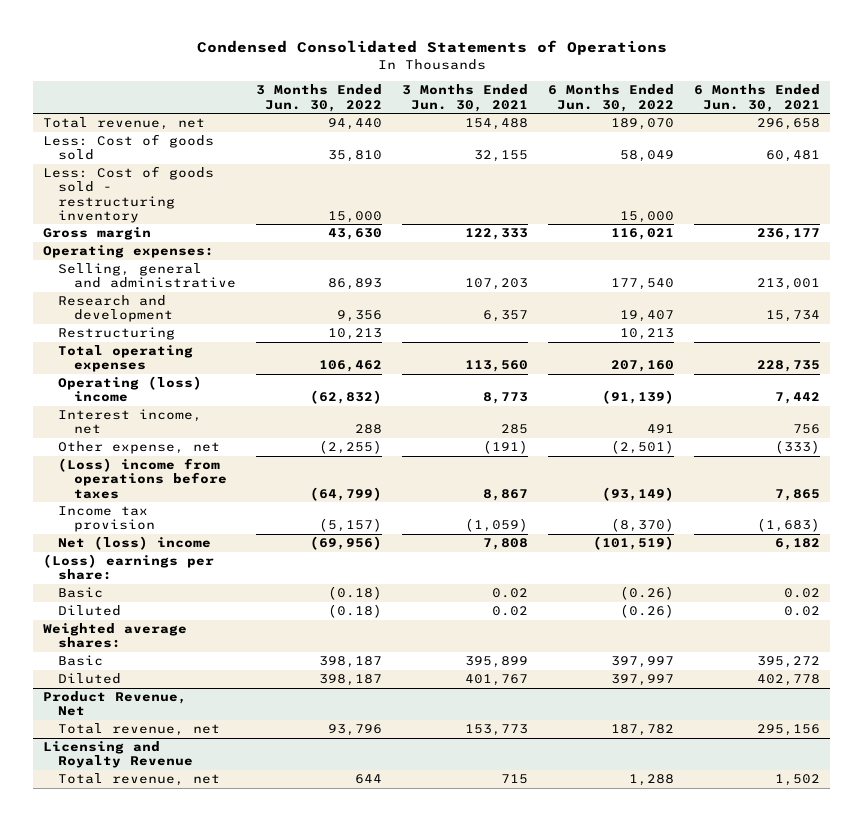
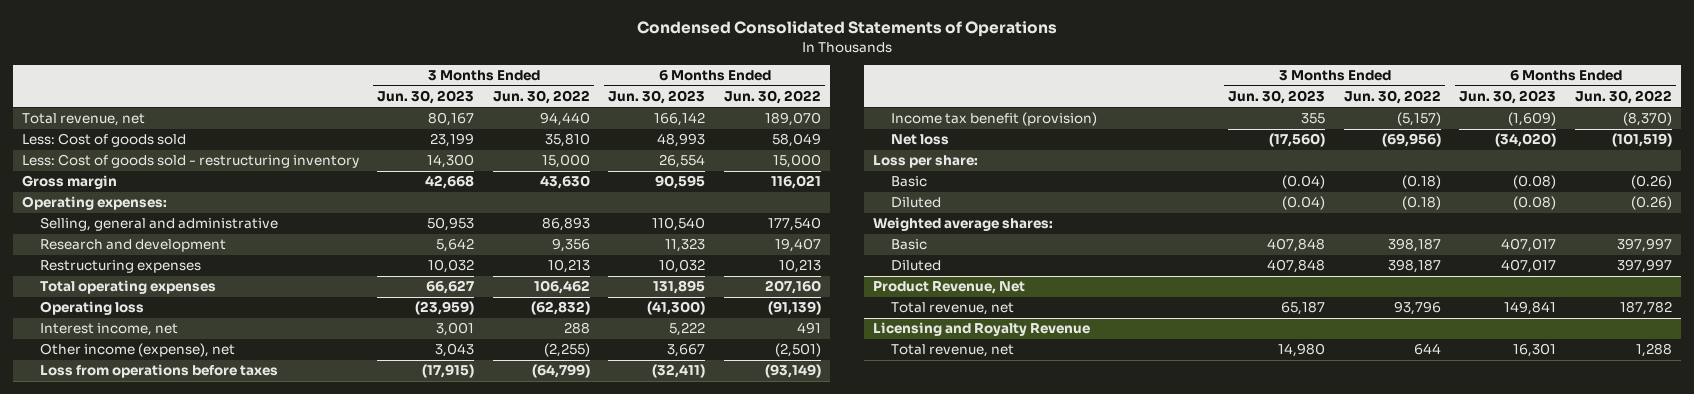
[401,84,528,112] 3 Months Ended Jun. 30, 2021 -> none
[693,84,820,112] 6 Months Ended Jun. 30, 2021 -> none
none -> [377,90,475,105] Jun. 30, 2023
none -> [608,90,706,105] Jun. 30, 2023
[58,327,176,341] Restructuring -> [40,260,202,274] Restructuring expenses
[58,376,203,403] Operating (loss) income -> [40,301,145,316] Operating loss
[58,441,221,455] Other expense, net -> [40,343,236,358] Other income (expense), net
[58,458,227,499] (Loss) income from operations before taxes -> [40,364,279,379] Loss from operations before taxes
[58,506,155,533] Income tax provision -> [891,112,1098,127] Income tax benefit (provision)
[58,536,212,551] Net (loss) income -> [891,134,950,146] Net loss
[43,554,215,581] (Loss) earnings per share: -> [872,155,978,169] Loss per share:

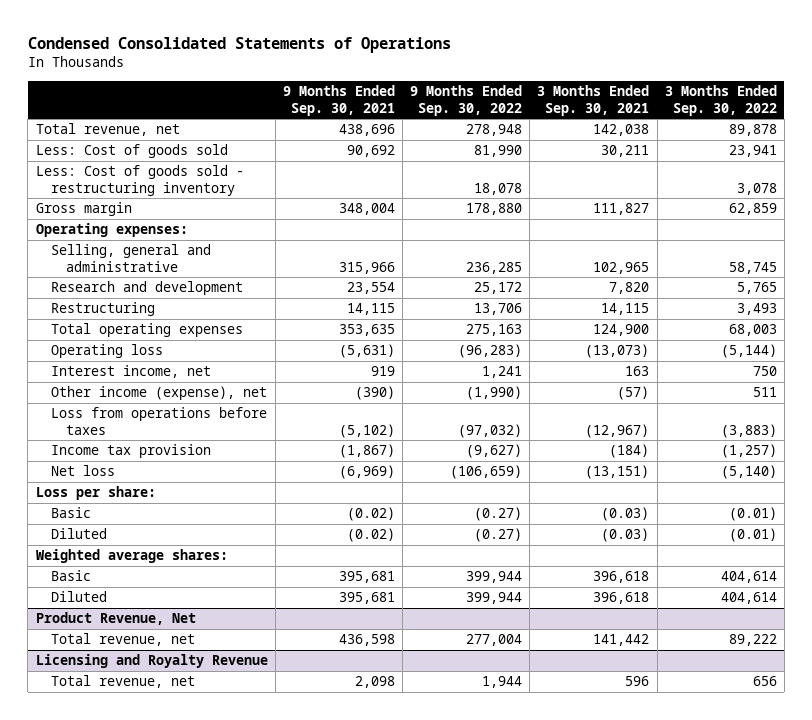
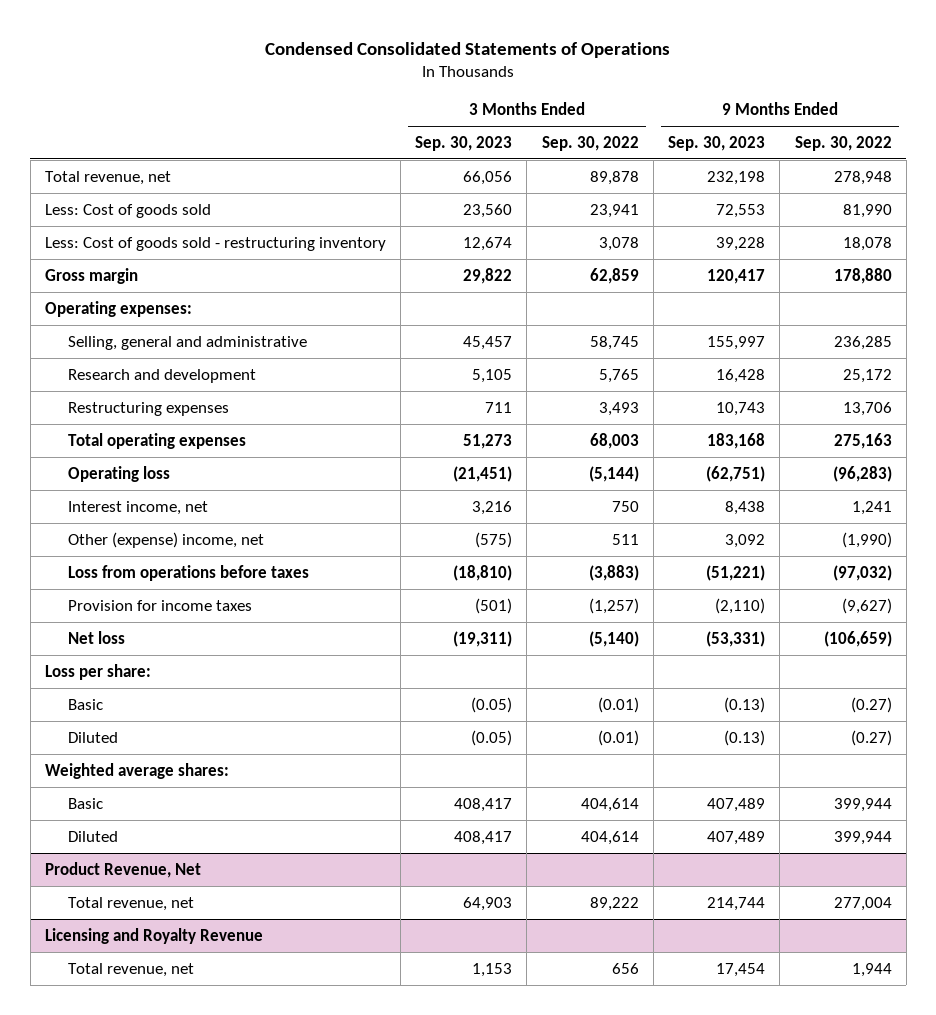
[282,85,395,116] 9 Months Ended Sep. 30, 2021 -> none
[537,85,650,116] 3 Months Ended Sep. 30, 2021 -> none
none -> [415,135,513,151] Sep. 30, 2023
none -> [668,135,766,151] Sep. 30, 2023
[50,302,155,317] Restructuring -> [68,401,230,416] Restructuring expenses
[50,386,267,401] Other income (expense), net -> [68,531,265,548] Other (expense) income, net
[50,444,211,459] Income tax provision -> [68,599,253,611] Provision for income taxes

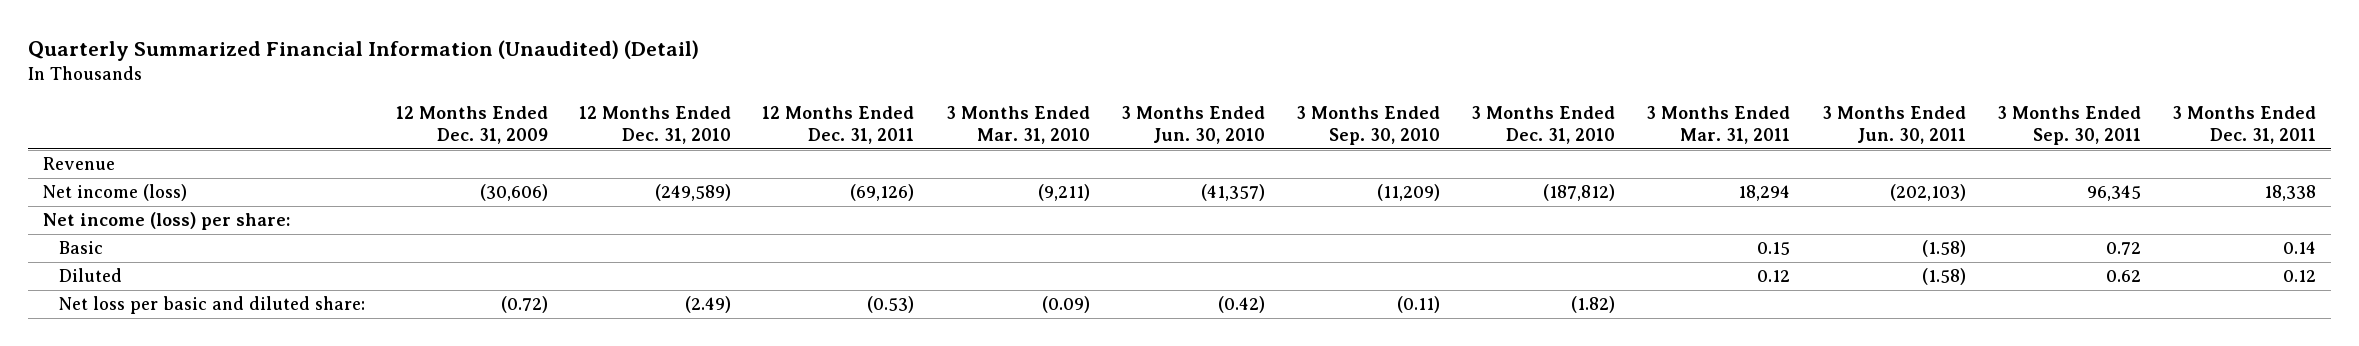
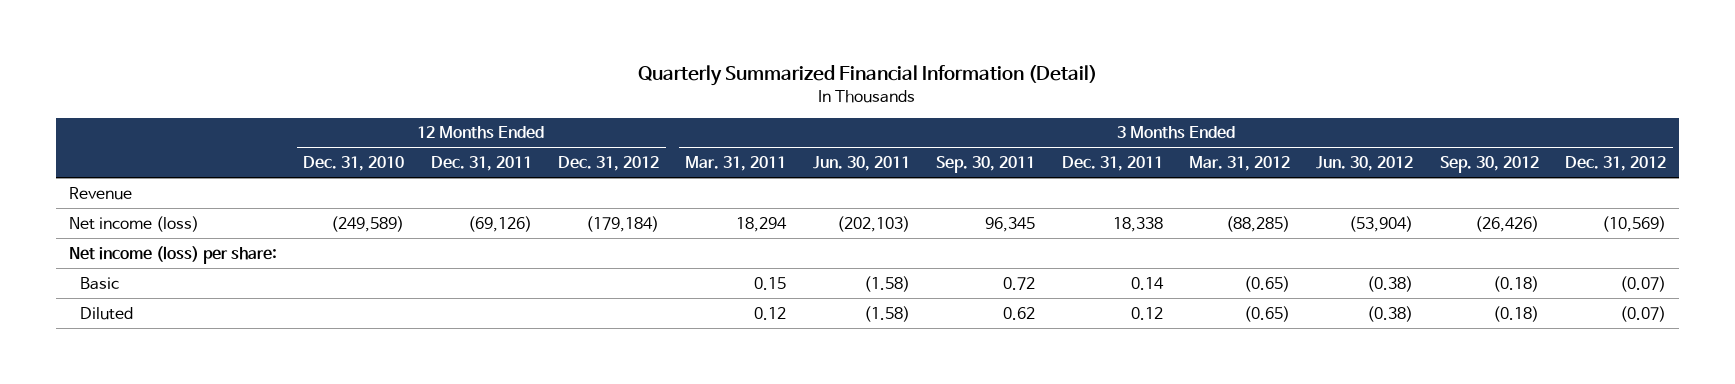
[27,39,699,61] Quarterly Summarized Financial Information (Unaudited) (Detail) -> [638,65,1098,87] Quarterly Summarized Financial Information (Detail)
[395,105,548,144] 12 Months Ended Dec. 31, 2009 -> none
[945,105,1090,144] 3 Months Ended Mar. 31, 2010 -> none
[1120,105,1265,144] 3 Months Ended Jun. 30, 2010 -> none
[1295,105,1440,145] 3 Months Ended Sep. 30, 2010 -> none
[1471,105,1616,144] 3 Months Ended Dec. 31, 2010 -> none
none -> [557,156,659,172] Dec. 31, 2012
none -> [1188,156,1290,172] Mar. 31, 2012
none -> [1316,156,1414,172] Jun. 30, 2012
none -> [1439,156,1539,174] Sep. 30, 2012
none -> [1565,156,1667,172] Dec. 31, 2012
[58,296,365,315] Net loss per basic and diluted share: -> none

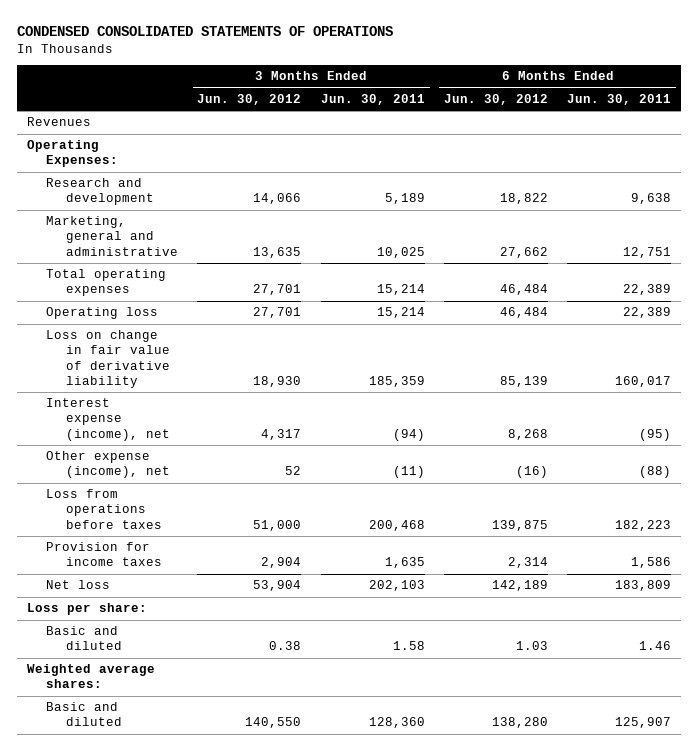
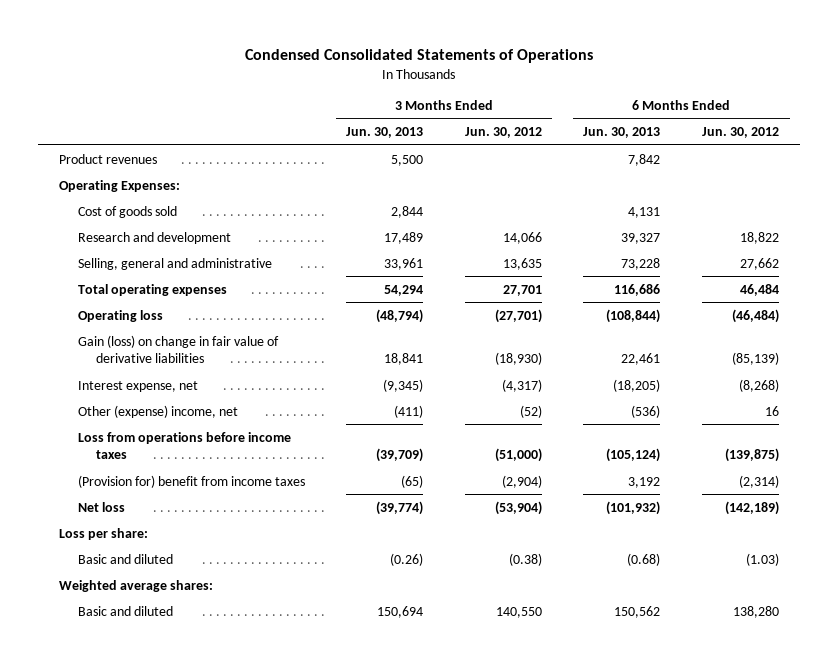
[17,26,394,37] CONDENSED CONSOLIDATED STATEMENTS OF OPERATIONS -> [244,48,593,63] Condensed Consolidated Statements of Operations
[320,93,425,105] Jun. 30, 2011 -> none
[567,93,672,105] Jun. 30, 2011 -> none
none -> [346,127,424,139] Jun. 30, 2013
none -> [583,127,661,139] Jun. 30, 2013
[26,117,91,127] Revenues -> [58,153,157,164] Product revenues
none -> [77,205,177,218] Cost of goods sold
[46,216,179,256] Marketing, general and administrative -> [77,257,272,270] Selling, general and administrative
[253,307,302,319] 27,701 -> [494,308,542,323] (27,701)
[499,307,548,319] 46,484 -> [732,308,780,323] (46,484)
[46,330,171,388] Loss on change in fair value of derivative liability -> [77,334,279,364] Gain (loss) on change in fair value of derivative liabilities
[253,375,302,387] 18,930 -> [494,352,542,366] (18,930)
[499,375,548,387] 85,139 -> [732,352,780,366] (85,139)
[46,398,171,441] Interest expense (income), net -> [77,380,198,392] Interest expense, net
[261,428,302,440] 4,317 -> [501,378,542,392] (4,317)
[507,428,548,440] 8,268 -> [739,378,780,392] (8,268)
[46,451,171,479] Other expense (income), net -> [77,404,238,418] Other (expense) income, net
[285,466,302,476] 52 -> [519,404,542,418] (52)
[515,466,548,479] (16) -> [765,405,780,416] 16
[46,489,163,529] Loss from operations before taxes -> [77,431,291,460] Loss from operations before income taxes
[253,519,302,531] 51,000 -> [494,448,542,463] (51,000)
[491,519,548,531] 139,875 -> [725,448,780,463] (139,875)
[46,542,163,567] Provision for income taxes -> [77,474,305,488] (Provision for) benefit from income taxes
[261,557,302,569] 2,904 -> [501,474,542,488] (2,904)
[507,557,548,569] 2,314 -> [739,474,780,488] (2,314)
[253,580,302,592] 53,904 -> [494,500,542,515] (53,904)
[491,580,548,592] 142,189 -> [725,500,780,515] (142,189)
[269,641,302,651] 0.38 -> [508,552,542,566] (0.38)
[515,641,548,651] 1.03 -> [746,552,780,566] (1.03)

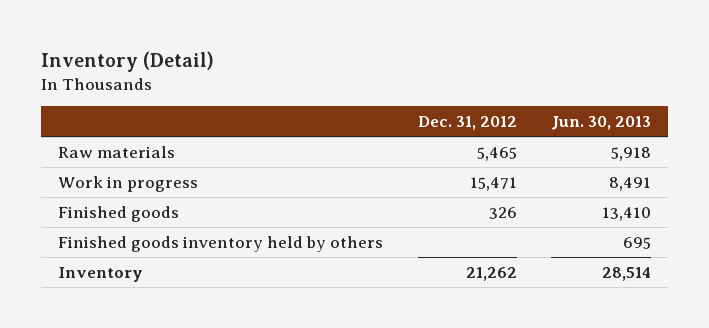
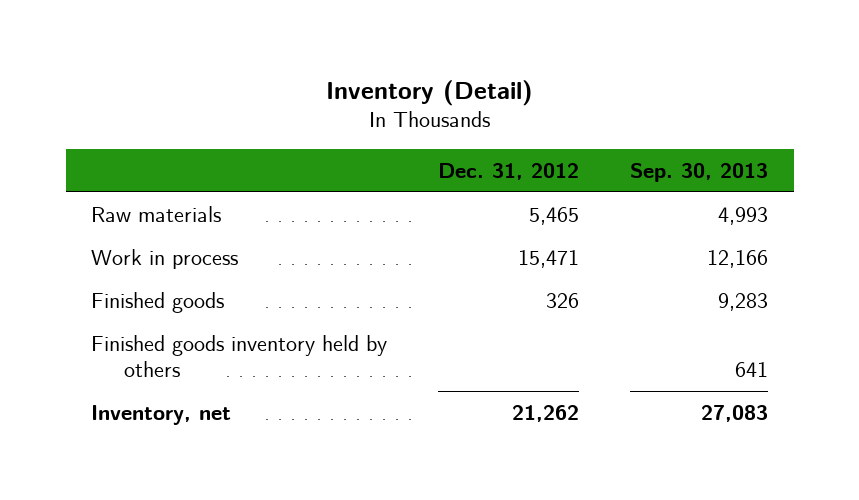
[551,116,652,131] Jun. 30, 2013 -> none
none -> [630,162,769,182] Sep. 30, 2013
[58,175,199,192] Work in progress -> [91,249,239,270] Work in process
[58,266,144,282] Inventory -> [91,405,232,426] Inventory, net

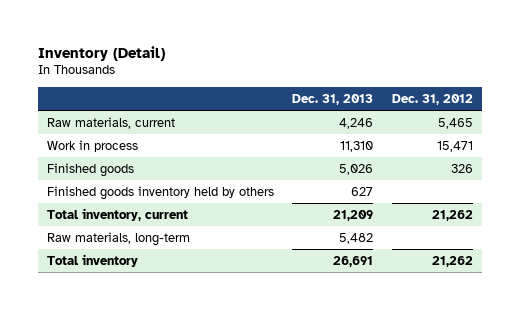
[630,162,769,182] Sep. 30, 2013 -> none
none -> [292,93,374,105] Dec. 31, 2013
[91,206,222,223] Raw materials -> [47,116,176,129] Raw materials, current
[91,405,232,426] Inventory, net -> [47,207,189,221] Total inventory, current
none -> [47,231,191,246] Raw materials, long-term
none -> [47,253,139,267] Total inventory

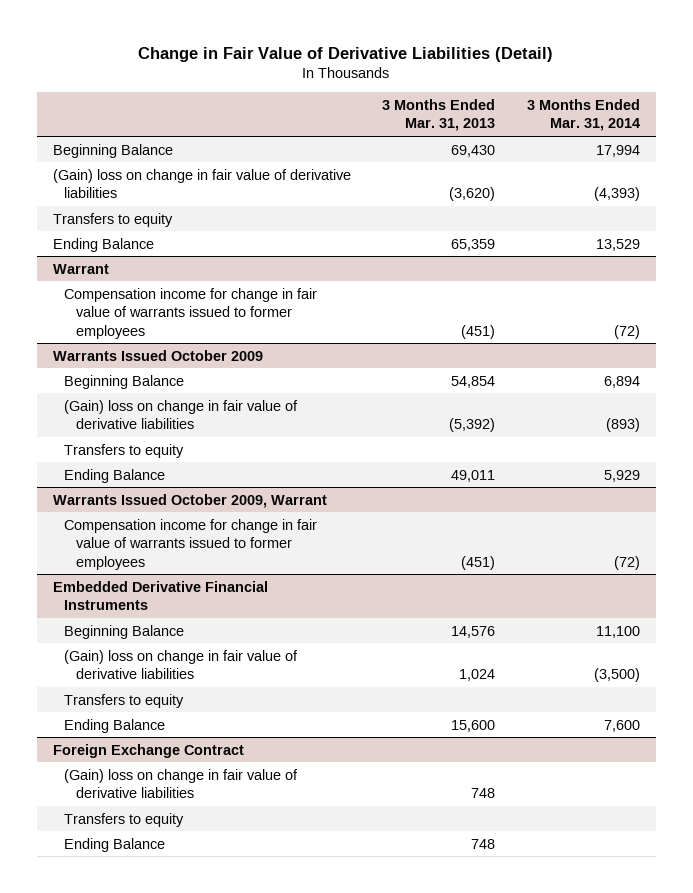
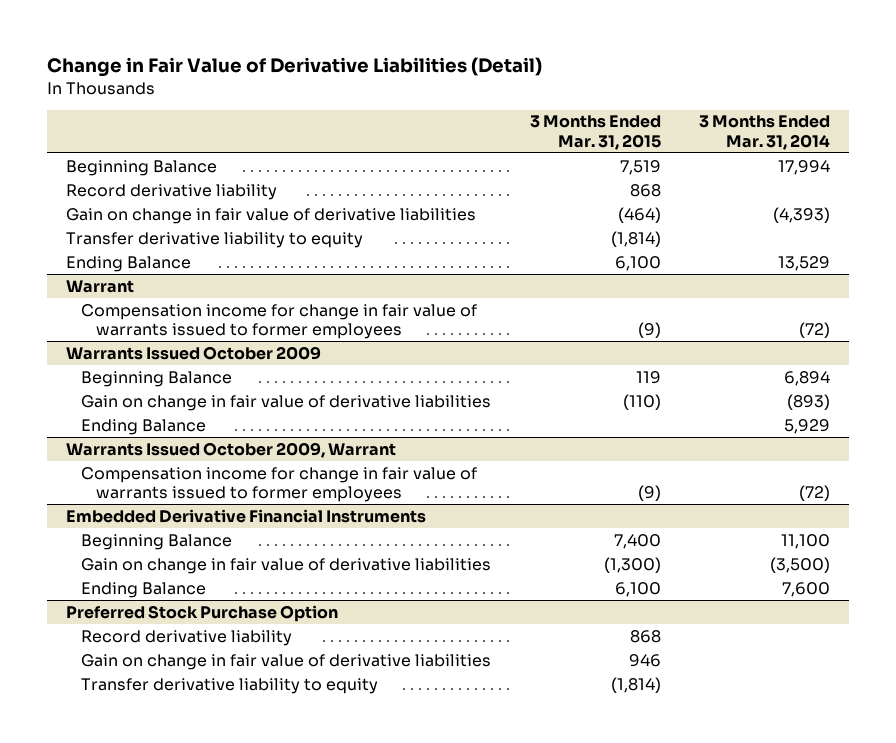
[382,98,496,132] 3 Months Ended Mar. 31, 2013 -> none
none -> [529,115,661,150] 3 Months Ended Mar. 31, 2015
none -> [66,183,278,200] Record derivative liability
[52,168,351,199] (Gain) loss on change in fair value of derivative liabilities -> [66,207,477,224] Gain on change in fair value of derivative liabilities
[52,212,173,227] Transfers to equity -> [66,231,364,248] Transfer derivative liability to equity
[64,443,185,458] Transfers to equity -> none
[64,399,299,430] (Gain) loss on change in fair value of derivative liabilities -> [80,394,491,411] Gain on change in fair value of derivative liabilities
[64,693,185,708] Transfers to equity -> none
[64,649,299,680] (Gain) loss on change in fair value of derivative liabilities -> [80,557,491,574] Gain on change in fair value of derivative liabilities
[52,743,244,758] Foreign Exchange Contract -> none
[64,837,166,852] Ending Balance -> none
none -> [66,604,339,622] Preferred Stock Purchase Option
none -> [80,629,292,646] Record derivative liability
[64,768,299,799] (Gain) loss on change in fair value of derivative liabilities -> [80,653,491,670] Gain on change in fair value of derivative liabilities
[64,812,185,827] Transfers to equity -> [80,677,378,694] Transfer derivative liability to equity

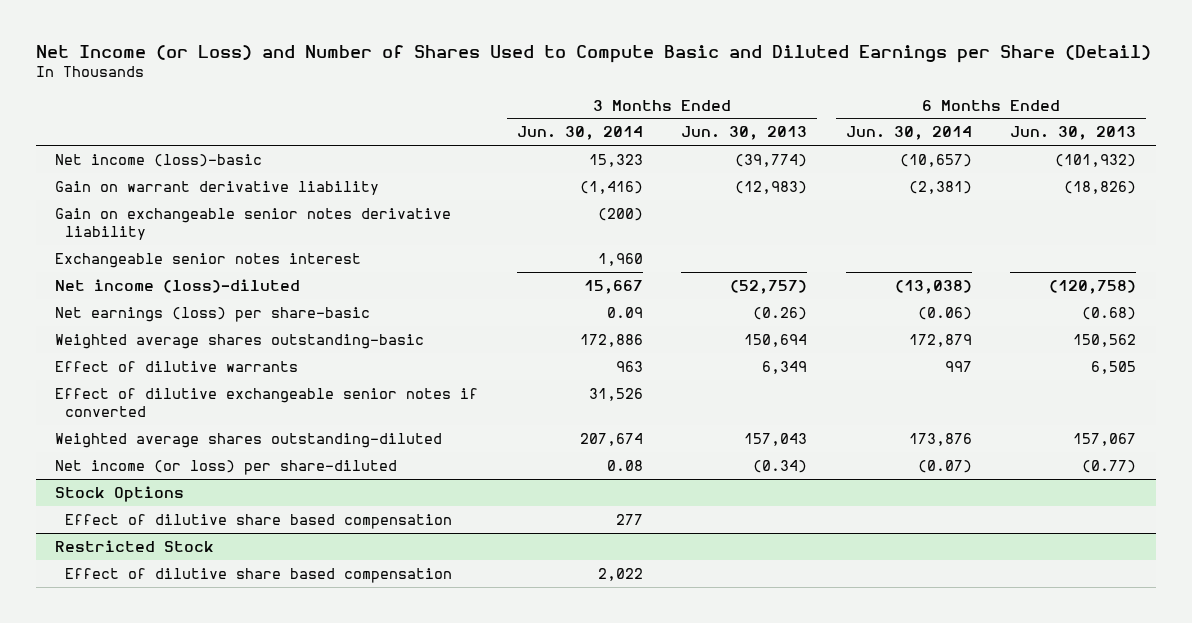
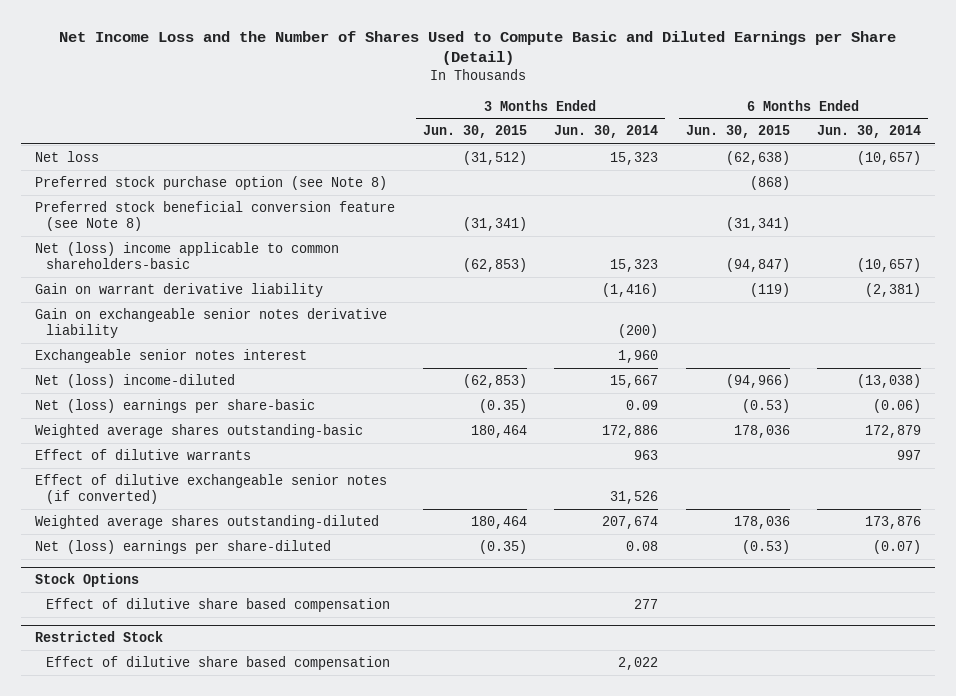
[35,45,1151,64] Net Income (or Loss) and Number of Shares Used to Compute Basic and Diluted Earnings per Share (Detail) -> [59,30,897,66] Net Income Loss and the Number of Shares Used to Compute Basic and Diluted Earnings per Share (Detail)
[681,126,808,141] Jun. 30, 2013 -> none
[1010,126,1137,141] Jun. 30, 2013 -> none
none -> [422,125,527,139] Jun. 30, 2015
none -> [685,125,790,139] Jun. 30, 2015
none -> [34,150,99,162] Net loss
none -> [34,175,387,190] Preferred stock purchase option (see Note 8)
none -> [34,200,395,232] Preferred stock beneficial conversion feature (see Note 8)
[55,153,263,167] Net income (loss)-basic -> [34,241,339,270] Net (loss) income applicable to common shareholders-basic
[55,278,301,293] Net income (loss)-diluted -> [34,373,235,388] Net (loss) income-diluted
[55,306,371,322] Net earnings (loss) per share-basic -> [34,398,315,413] Net (loss) earnings per share-basic
[55,387,479,418] Effect of dilutive exchangeable senior notes if converted -> [34,473,387,505] Effect of dilutive exchangeable senior notes (if converted)
[55,459,398,475] Net income (or loss) per share-diluted -> [34,539,331,554] Net (loss) earnings per share-diluted

